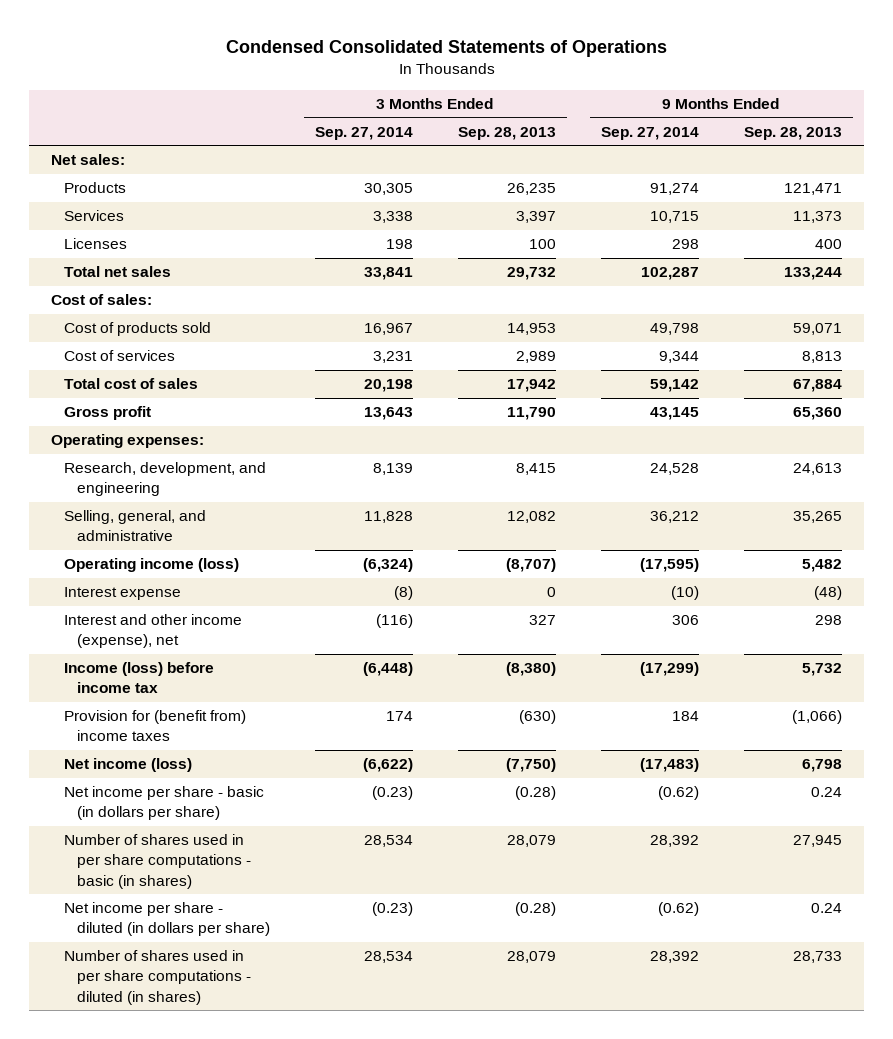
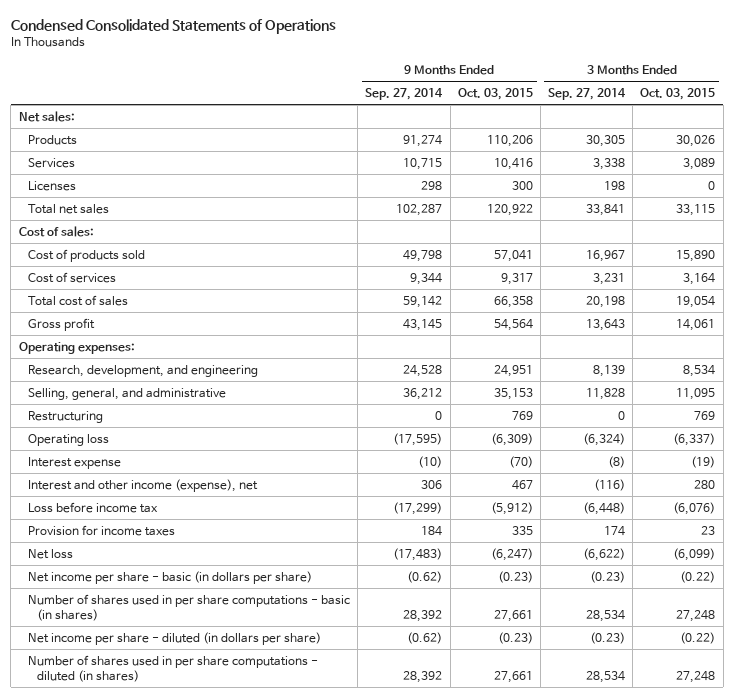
[457,126,556,140] Sep. 28, 2013 -> none
[743,126,842,140] Sep. 28, 2013 -> none
none -> [457,87,533,100] Oct. 03, 2015
none -> [640,87,716,100] Oct. 03, 2015
none -> [28,410,104,423] Restructuring
[64,558,240,573] Operating income (loss) -> [28,433,110,446] Operating loss
[64,662,215,694] Income (loss) before income tax -> [28,501,159,513] Loss before income tax
[64,710,247,742] Provision for (benefit from) income taxes -> [28,524,176,536] Provision for income taxes
[64,758,193,773] Net income (loss) -> [28,548,74,559] Net loss

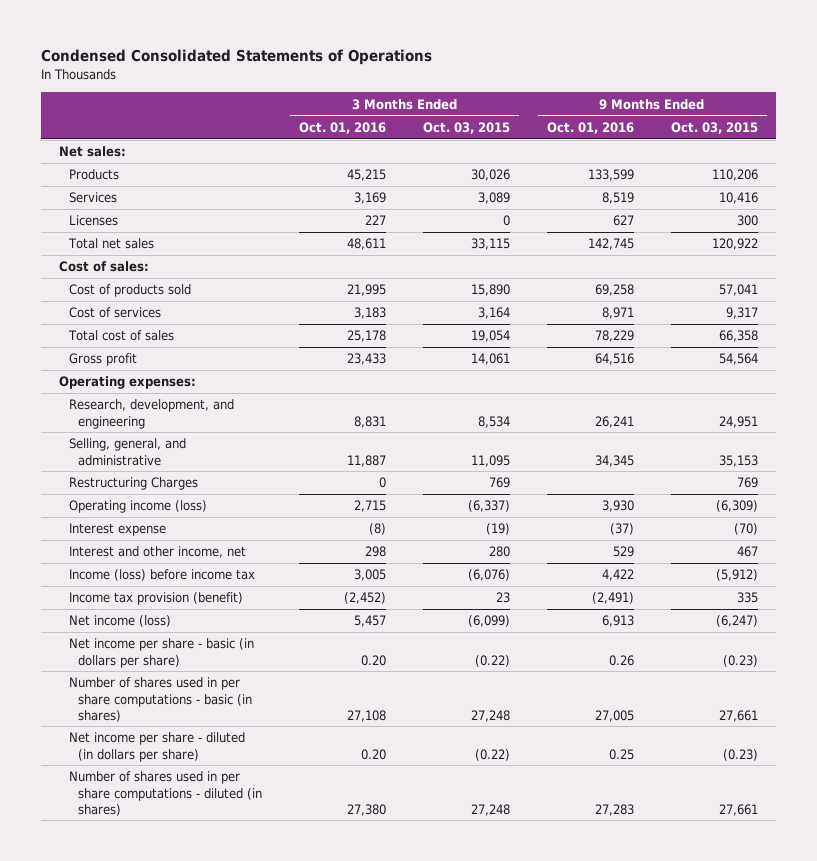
[365,87,444,100] Sep. 27, 2014 -> none
[548,87,627,100] Sep. 27, 2014 -> none
none -> [299,121,387,134] Oct. 01, 2016
none -> [547,121,635,134] Oct. 01, 2016
[28,410,104,423] Restructuring -> [68,477,198,491] Restructuring Charges
[28,433,110,446] Operating loss -> [68,500,207,514] Operating income (loss)
[28,478,259,492] Interest and other income (expense), net -> [68,546,246,559] Interest and other income, net
[28,501,159,513] Loss before income tax -> [68,569,255,582] Income (loss) before income tax
[28,524,176,536] Provision for income taxes -> [68,592,243,606] Income tax provision (benefit)
[28,548,74,559] Net loss -> [68,615,171,628] Net income (loss)

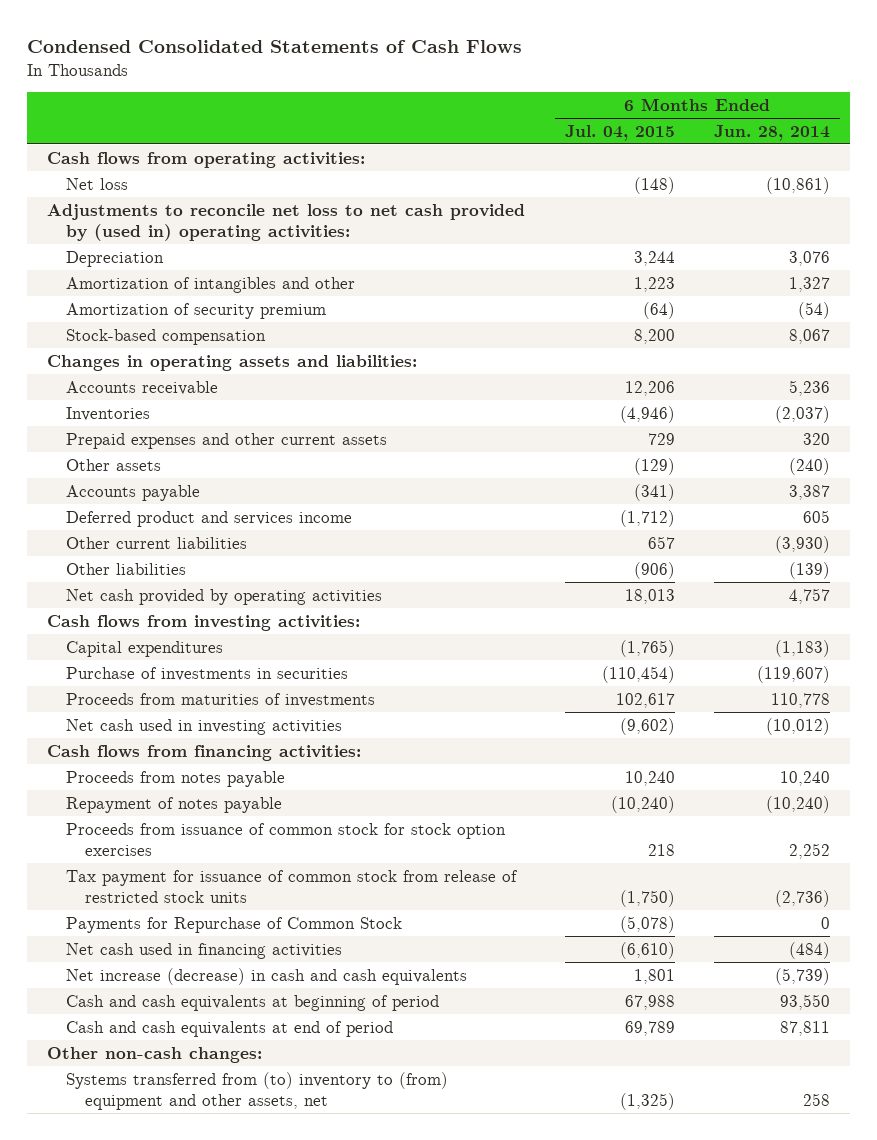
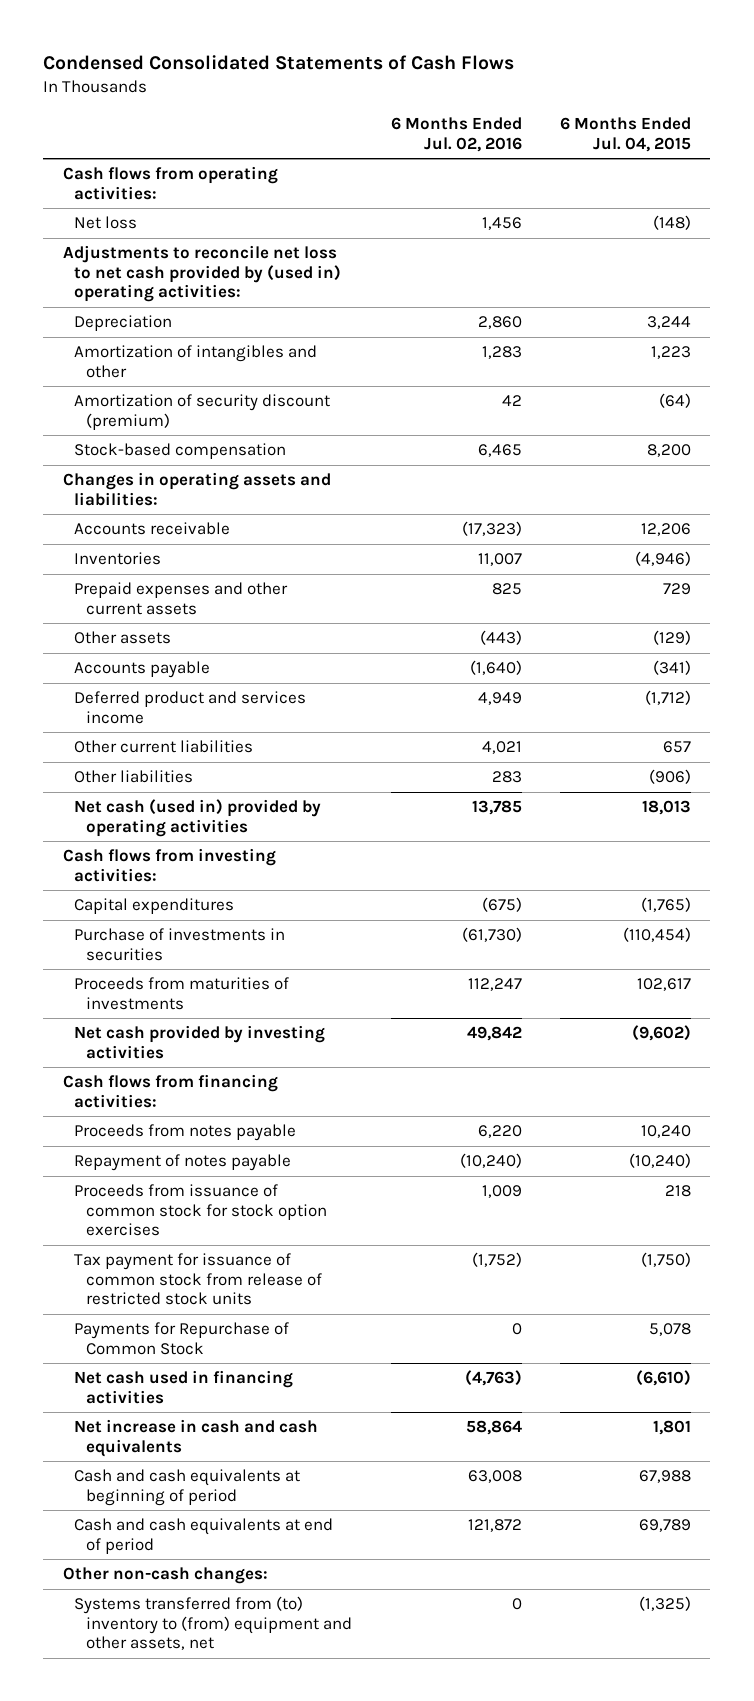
[714,124,831,141] Jun. 28, 2014 -> none
none -> [390,117,522,152] 6 Months Ended Jul. 02, 2016
[65,302,326,319] Amortization of security premium -> [74,394,331,430] Amortization of security discount (premium)
[65,588,382,605] Net cash provided by operating activities -> [74,799,322,837] Net cash (used in) provided by operating activities
[65,718,342,735] Net cash used in investing activities -> [74,1025,326,1059] Net cash provided by investing activities
[619,915,675,933] (5,078) -> [649,1323,692,1337] 5,078
[65,967,467,985] Net increase (decrease) in cash and cash equivalents -> [74,1419,319,1457] Net increase in cash and cash equivalents

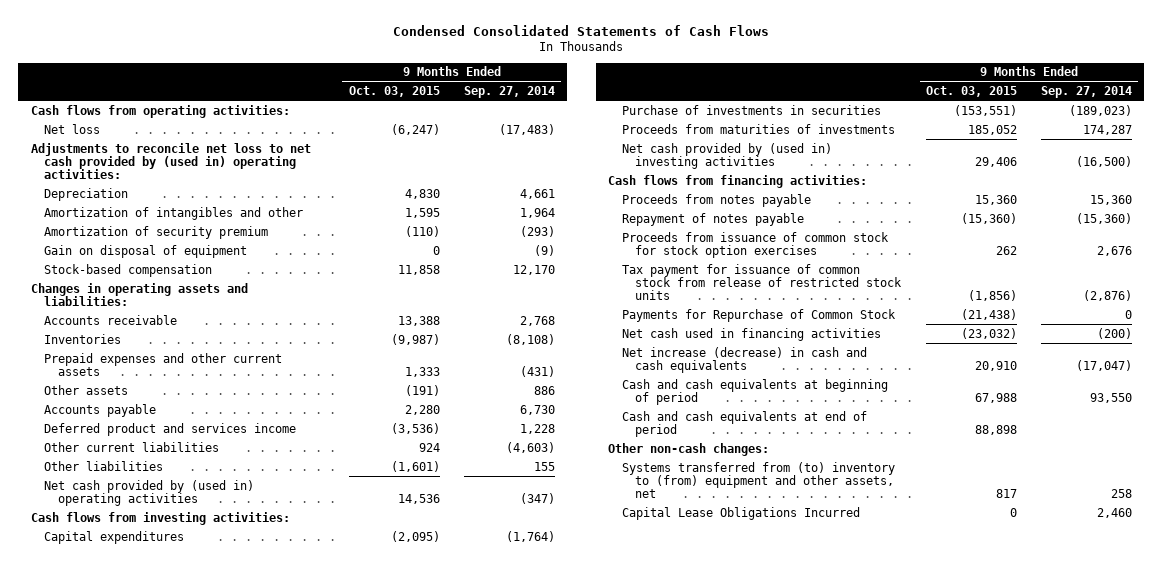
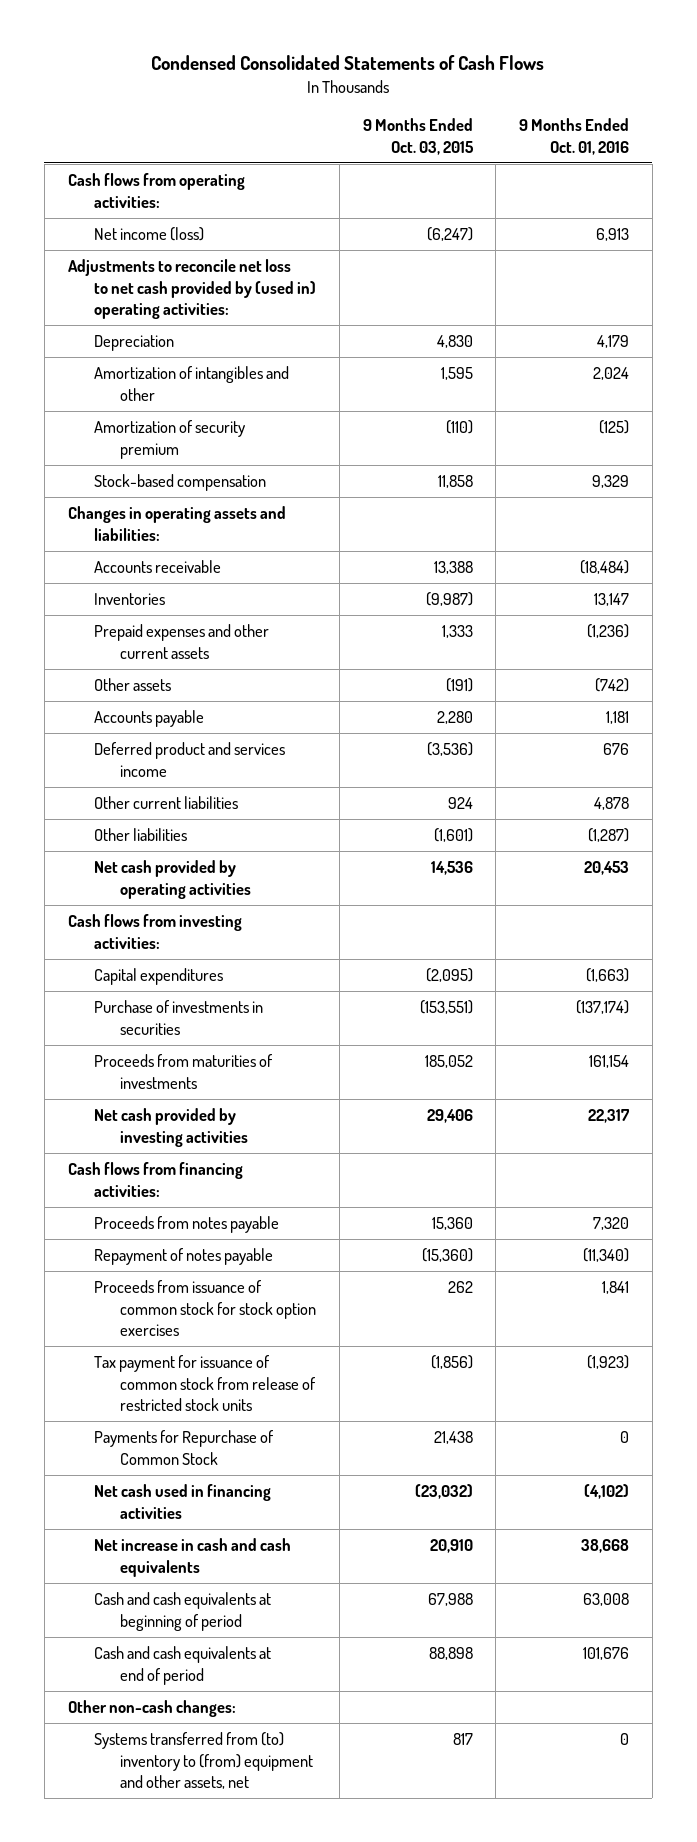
[464,85,556,98] Sep. 27, 2014 -> none
none -> [519,118,630,155] 9 Months Ended Oct. 01, 2016
[44,123,101,134] Net loss -> [93,227,204,242] Net income (loss)
[44,244,248,258] Gain on disposal of equipment -> none
[44,479,255,506] Net cash provided by (used in) operating activities -> [93,860,252,899] Net cash provided by operating activities
[621,142,832,169] Net cash provided by (used in) investing activities -> [93,1108,249,1147] Net cash provided by investing activities
[960,308,1017,320] (21,438) -> [433,1431,473,1445] 21,438
[621,346,867,373] Net increase (decrease) in cash and cash equivalents -> [93,1538,291,1577] Net increase in cash and cash equivalents
[621,506,860,520] Capital Lease Obligations Incurred -> none

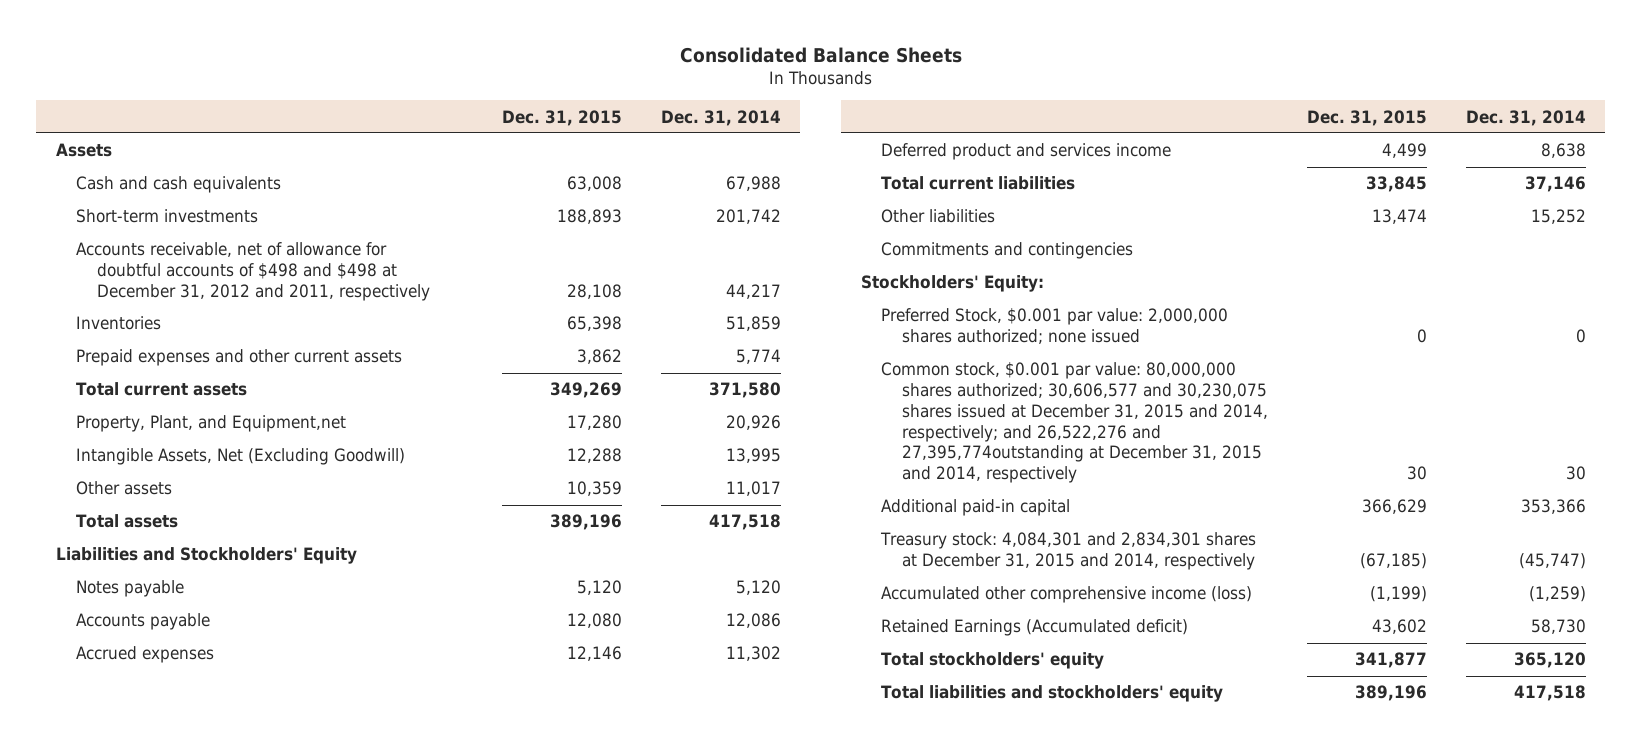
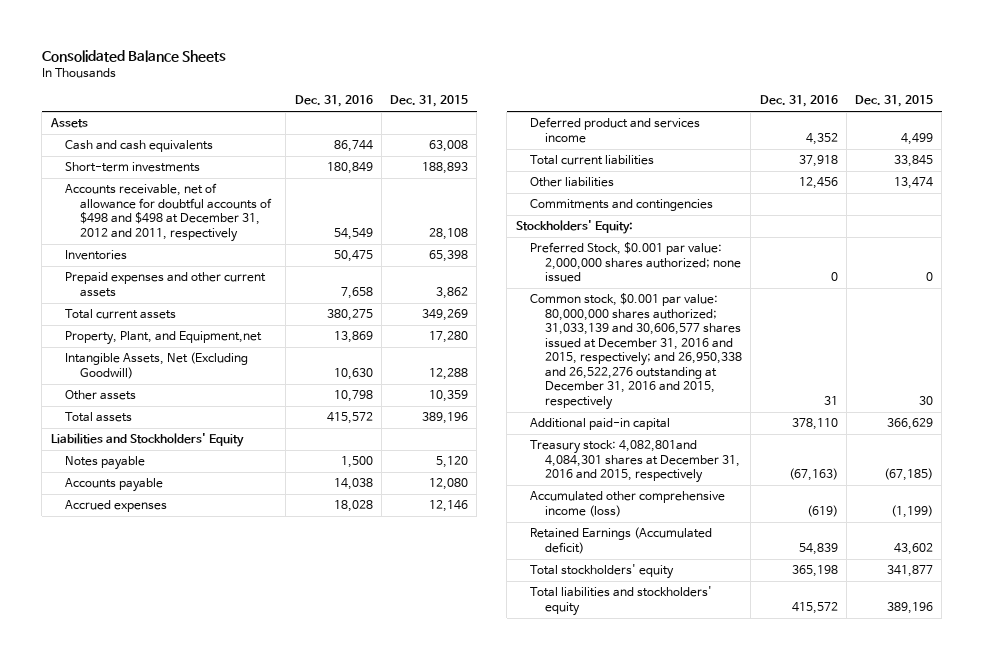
[660,109,781,126] Dec. 31, 2014 -> none
none -> [294,95,373,108] Dec. 31, 2016
[881,362,1268,484] Common stock, $0.001 par value: 80,000,000 shares authorized; 30,606,577 and 30,230,075 shares issued at December 31, 2015 and 2014, respectively; and 26,522,276 and 27,395,774outstanding at December 31, 2015 and 2014, respectively -> [530,293,743,410] Common stock, $0.001 par value: 80,000,000 shares authorized; 31,033,139 and 30,606,577 shares issued at December 31, 2016 and 2015, respectively; and 26,950,338 and 26,522,276 outstanding at December 31, 2016 and 2015, respectively
[880,532,1257,571] Treasury stock: 4,084,301 and 2,834,301 shares at December 31, 2015 and 2014, respectively -> [530,440,741,484] Treasury stock: 4,082,801and 4,084,301 shares at December 31, 2016 and 2015, respectively

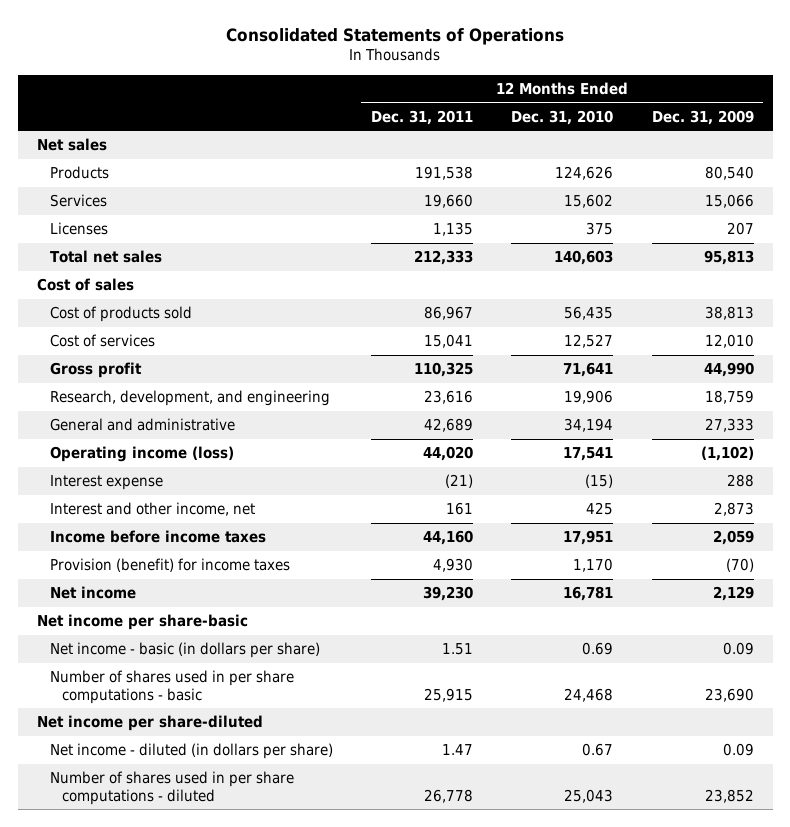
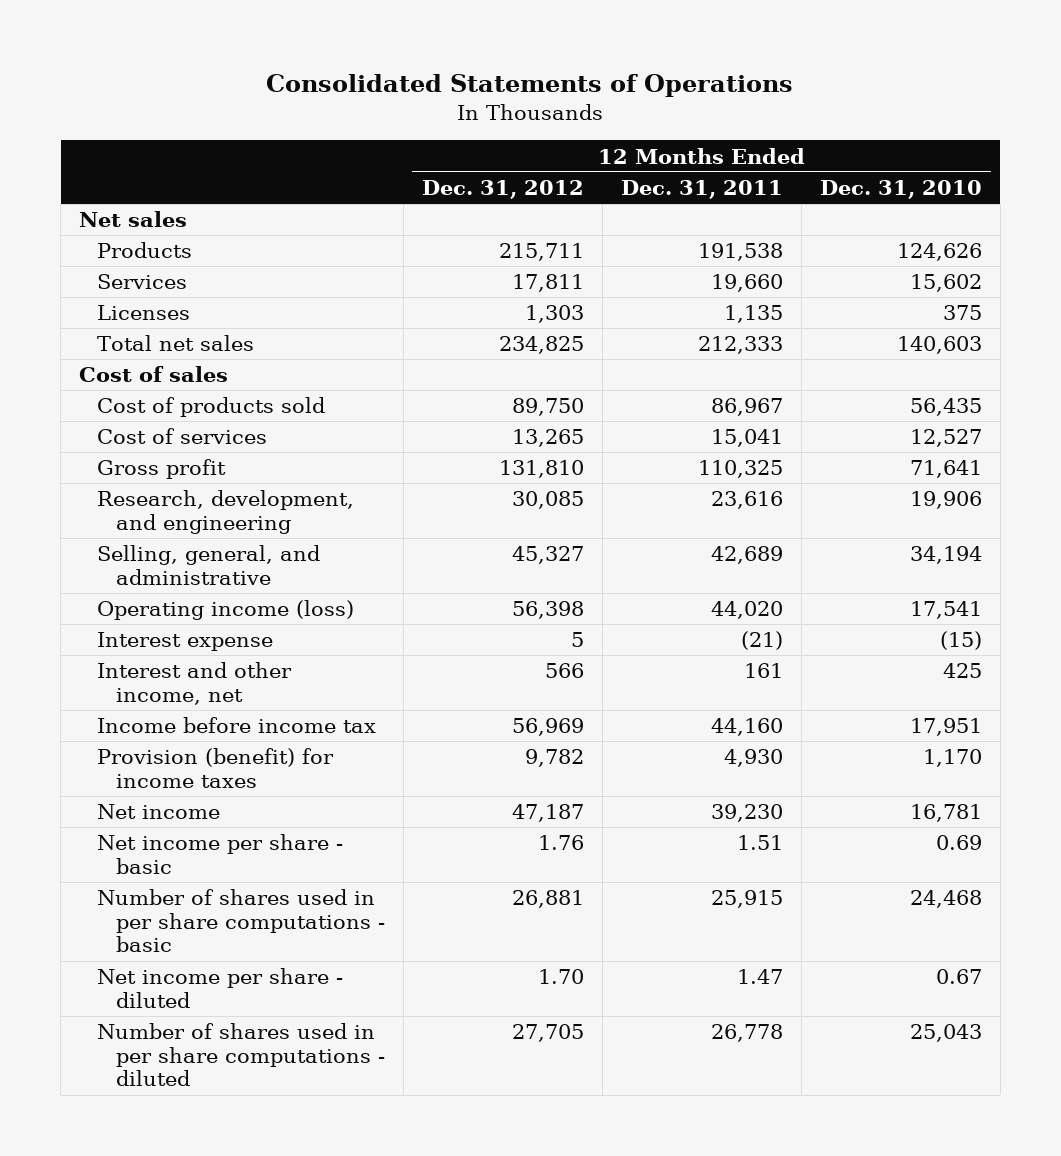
[651,110,754,126] Dec. 31, 2009 -> none
none -> [421,180,584,200] Dec. 31, 2012
[49,418,235,432] General and administrative -> [97,545,321,585] Selling, general, and administrative
[49,530,266,544] Income before income taxes -> [97,717,377,734] Income before income tax
[36,614,248,631] Net income per share-basic -> none
[49,642,320,659] Net income - basic (in dollars per share) -> [97,834,344,874] Net income per share - basic
[36,715,263,732] Net income per share-diluted -> none
[49,743,333,760] Net income - diluted (in dollars per share) -> [97,968,344,1008] Net income per share - diluted

